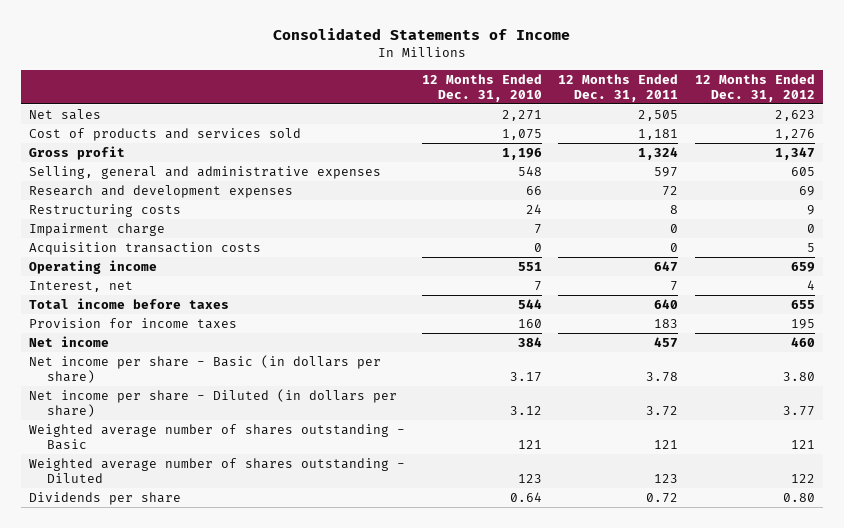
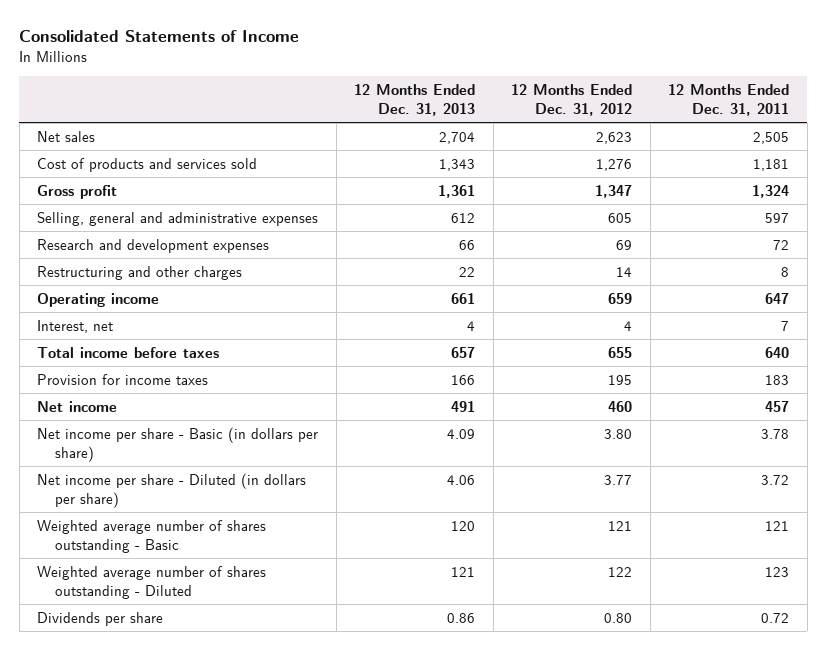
[421,73,542,102] 12 Months Ended Dec. 31, 2010 -> none
none -> [354,83,476,116] 12 Months Ended Dec. 31, 2013
[29,203,182,217] Restructuring costs -> none
[29,222,166,236] Impairment charge -> none
[29,241,262,255] Acquisition transaction costs -> none
none -> [37,265,243,280] Restructuring and other charges

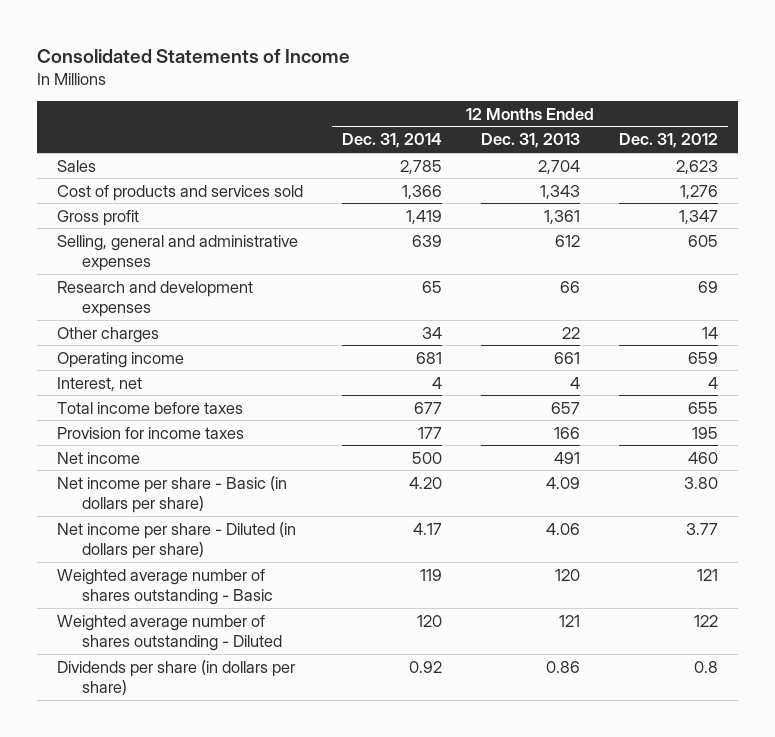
[668,83,790,116] 12 Months Ended Dec. 31, 2011 -> none
none -> [342,133,443,149] Dec. 31, 2014
[37,130,96,142] Net sales -> [56,159,96,172] Sales
[37,265,243,280] Restructuring and other charges -> [56,326,159,343] Other charges
[37,611,164,626] Dividends per share -> [56,659,295,696] Dividends per share (in dollars per share)
[604,612,633,623] 0.80 -> [694,660,719,673] 0.8

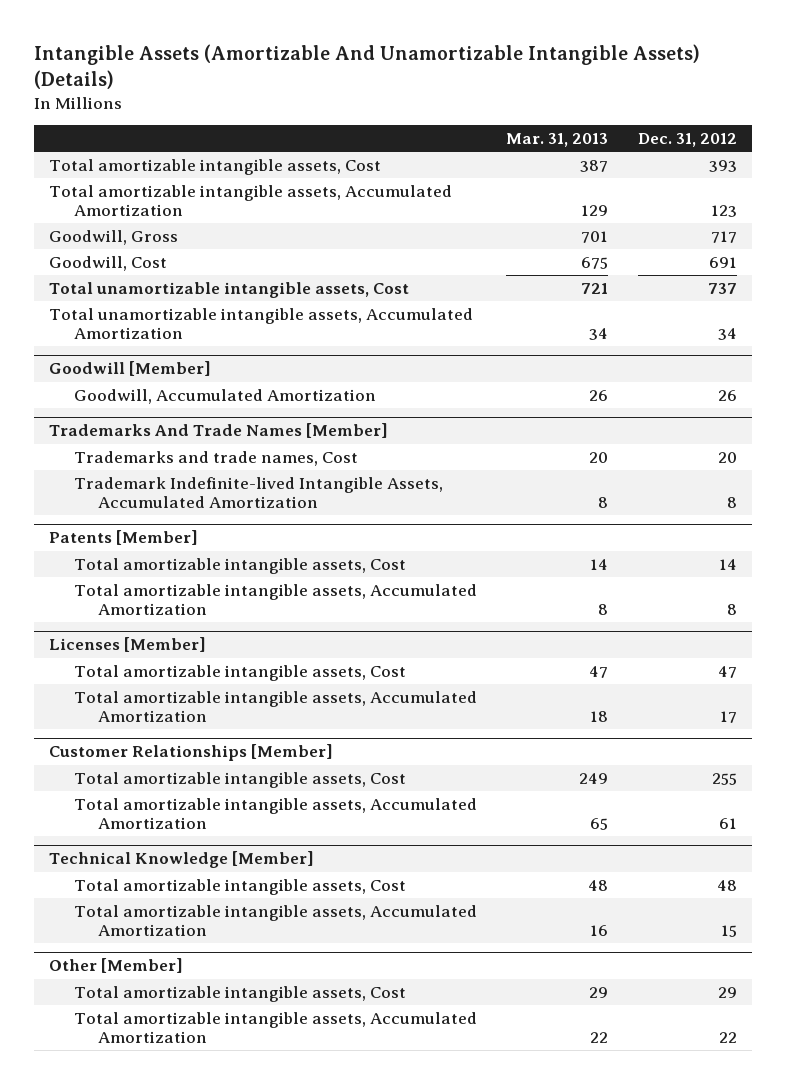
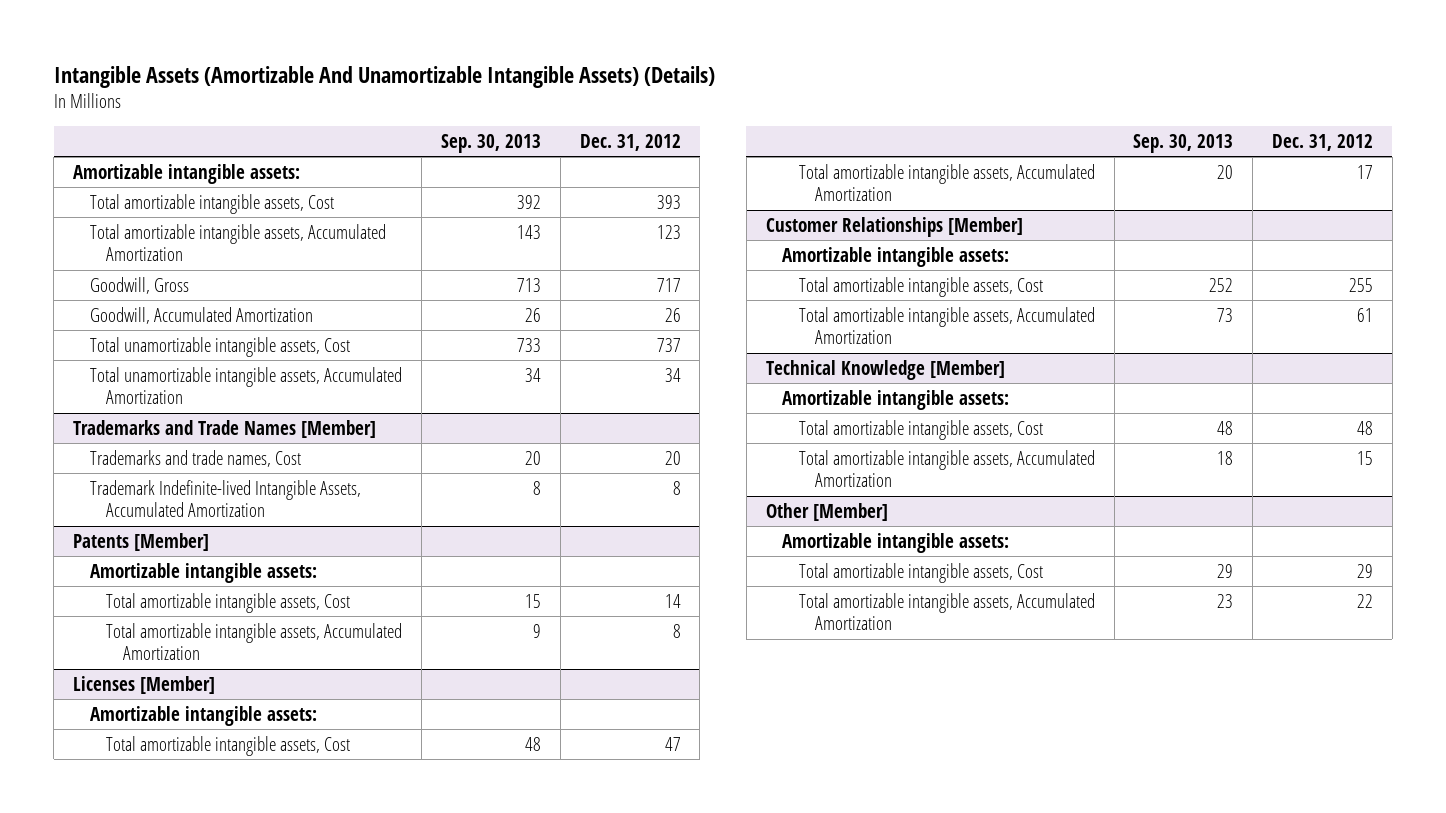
[506,133,609,148] Mar. 31, 2013 -> none
none -> [440,134,541,154] Sep. 30, 2013
none -> [73,163,301,184] Amortizable intangible assets:
[48,255,167,271] Goodwill, Cost -> none
none -> [89,306,313,324] Goodwill, Accumulated Amortization
[48,361,211,377] Goodwill [Member] -> none
[73,388,376,404] Goodwill, Accumulated Amortization -> none
[48,423,388,439] Trademarks And Trade Names [Member] -> [73,419,377,438] Trademarks and Trade Names [Member]
none -> [89,562,317,583] Amortizable intangible assets:
none -> [89,705,317,726] Amortizable intangible assets:
none -> [782,246,1010,267] Amortizable intangible assets:
none -> [782,389,1010,410] Amortizable intangible assets:
none -> [782,532,1010,553] Amortizable intangible assets:

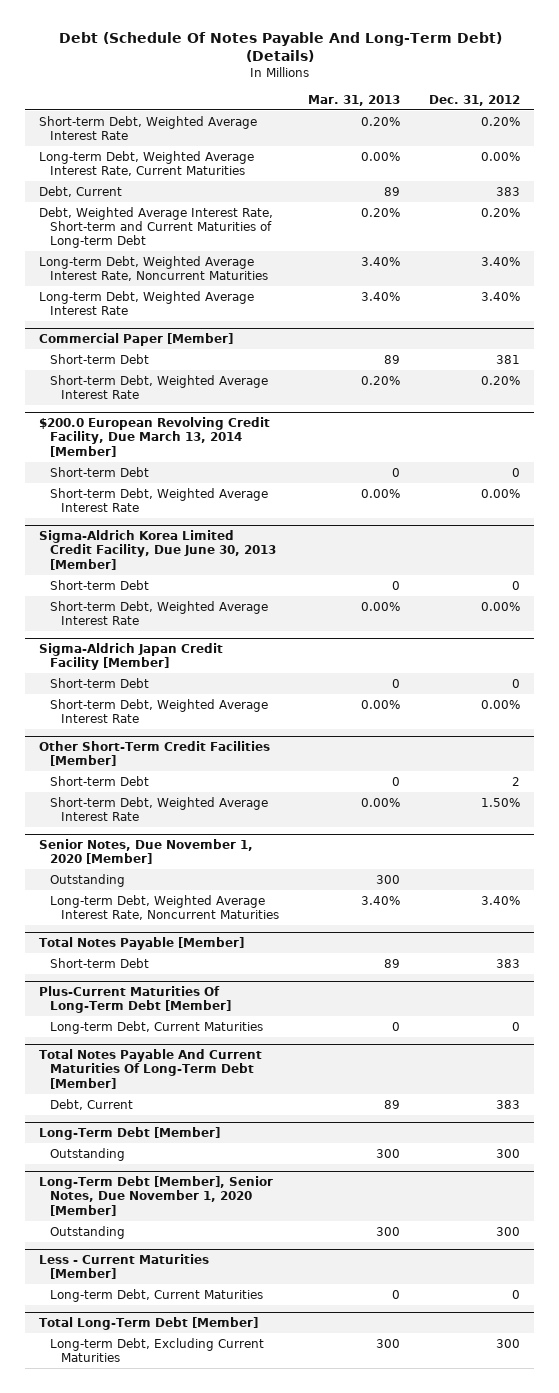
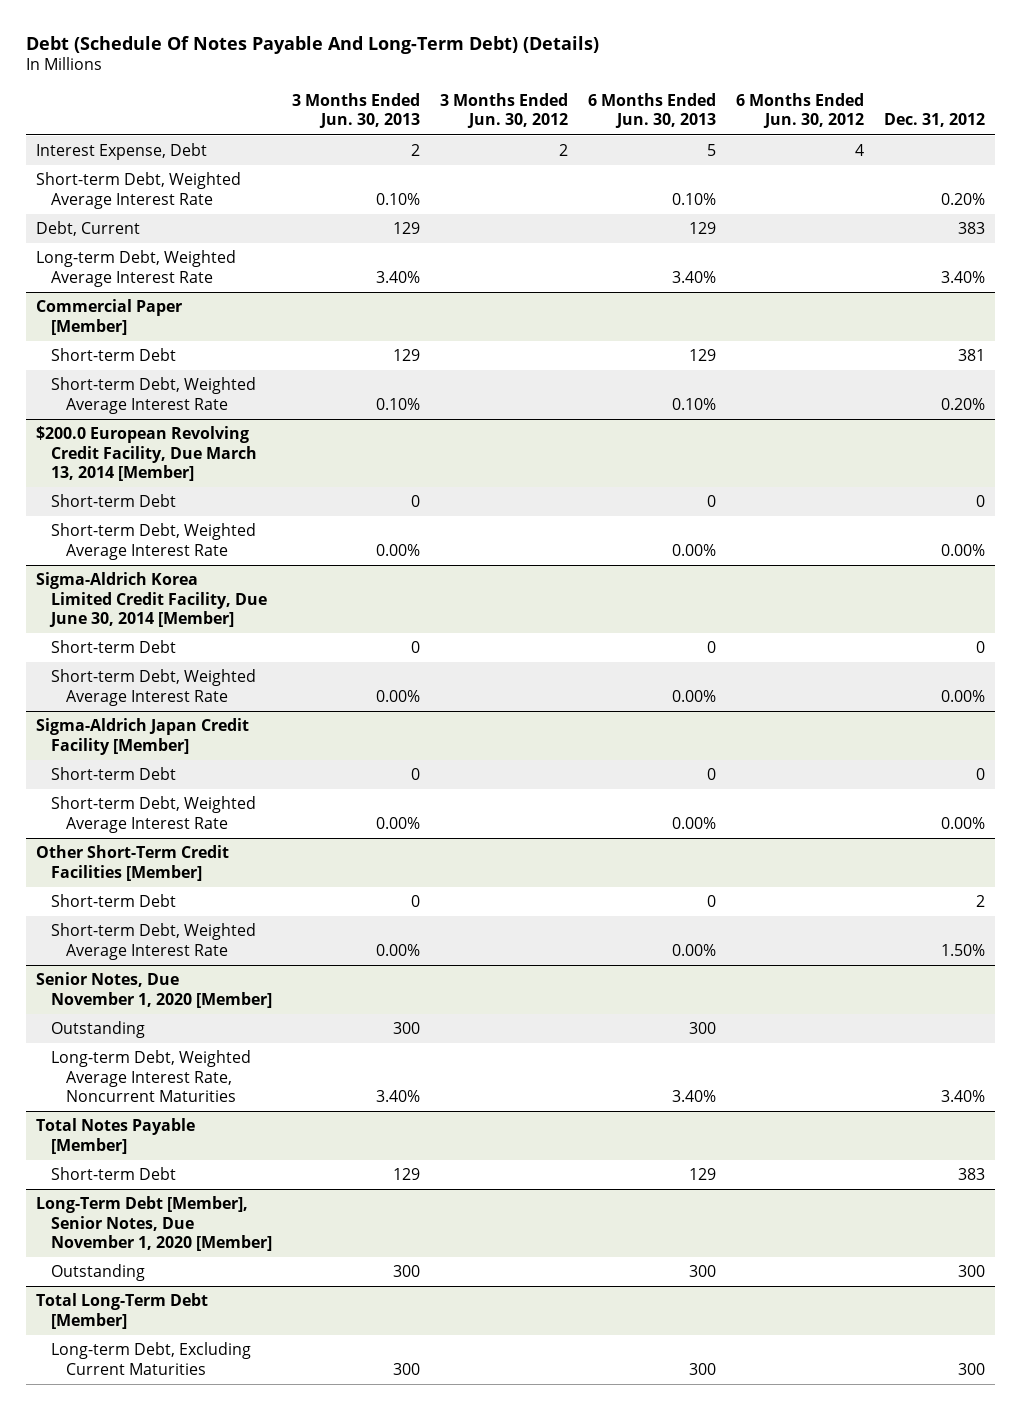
[308,94,401,106] Mar. 31, 2013 -> none
none -> [292,92,421,129] 3 Months Ended Jun. 30, 2013
none -> [440,92,569,129] 3 Months Ended Jun. 30, 2012
none -> [588,92,717,129] 6 Months Ended Jun. 30, 2013
none -> [736,92,865,129] 6 Months Ended Jun. 30, 2012
none -> [35,143,207,161] Interest Expense, Debt
[39,150,255,176] Long-term Debt, Weighted Average Interest Rate, Current Maturities -> none
[39,206,274,249] Debt, Weighted Average Interest Rate, Short-term and Current Maturities of Long-term Debt -> none
[39,255,269,281] Long-term Debt, Weighted Average Interest Rate, Noncurrent Maturities -> none
[39,529,277,570] Sigma-Aldrich Korea Limited Credit Facility, Due June 30, 2013 [Member] -> [35,572,268,628] Sigma-Aldrich Korea Limited Credit Facility, Due June 30, 2014 [Member]
[39,985,232,1014] Plus-Current Maturities Of Long-Term Debt [Member] -> none
[50,1020,264,1034] Long-term Debt, Current Maturities -> none
[39,1048,263,1089] Total Notes Payable And Current Maturities Of Long-Term Debt [Member] -> none
[50,1098,134,1110] Debt, Current -> none
[39,1126,221,1140] Long-Term Debt [Member] -> none
[50,1147,126,1161] Outstanding -> none
[39,1253,210,1280] Less - Current Maturities [Member] -> none
[50,1288,264,1302] Long-term Debt, Current Maturities -> none

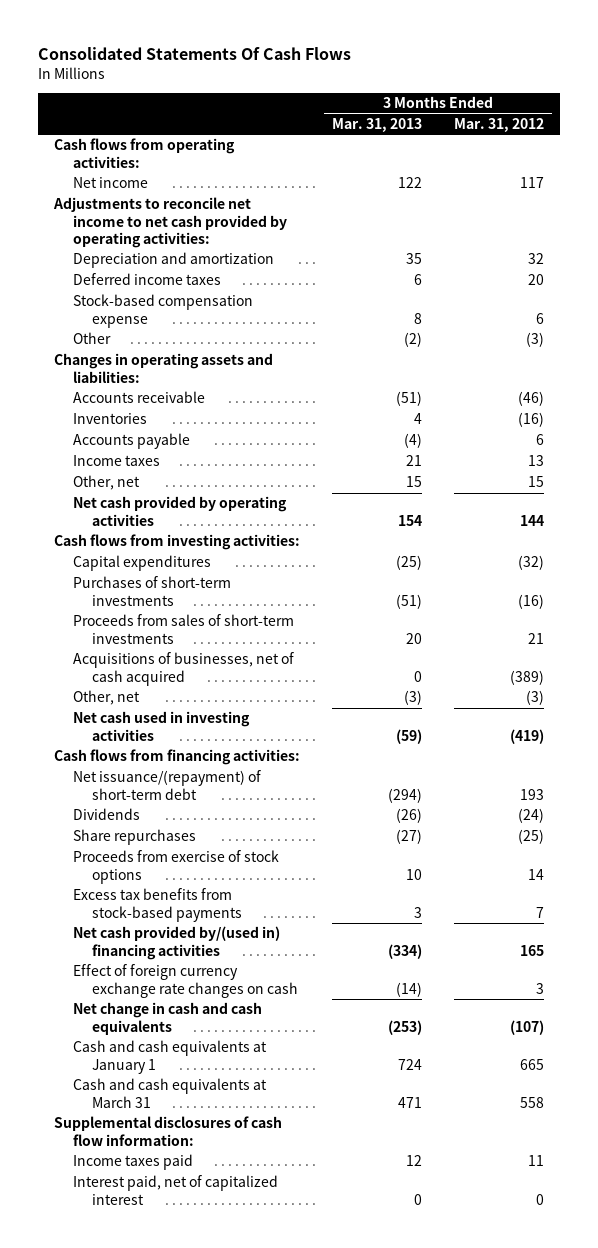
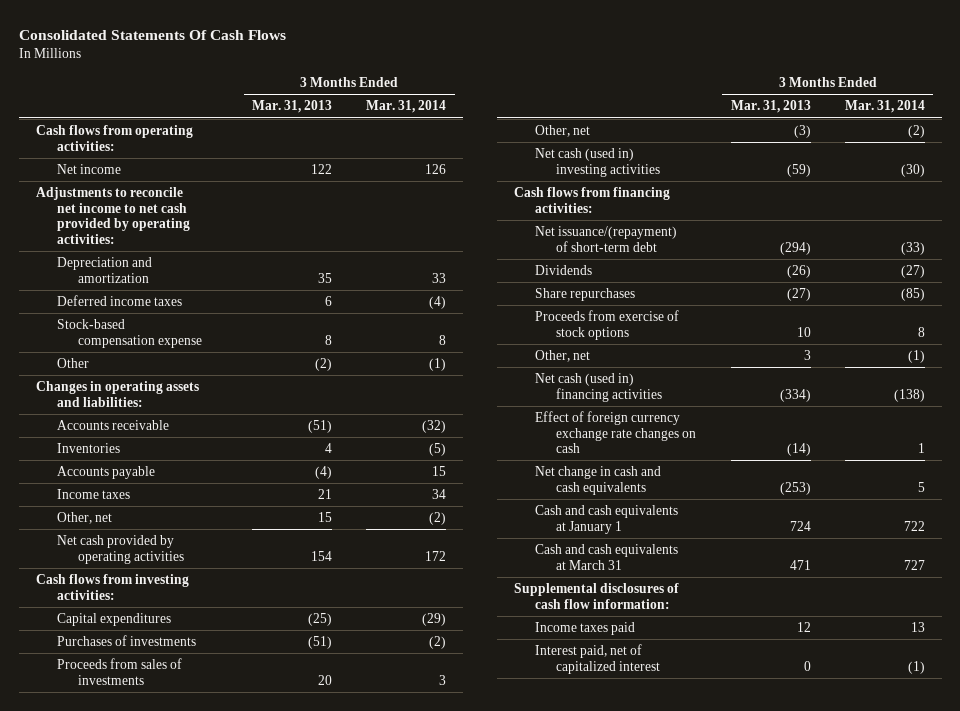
[453,118,544,133] Mar. 31, 2012 -> none
none -> [366,100,447,114] Mar. 31, 2014
[72,652,294,686] Acquisitions of businesses, net of cash acquired -> none
[72,576,231,606] Purchases of short-term investments -> [56,634,196,646] Purchases of investments
[72,614,294,644] Proceeds from sales of short-term investments -> [56,657,182,685] Proceeds from sales of investments
[72,711,250,741] Net cash used in investing activities -> [535,147,661,177] Net cash (used in) investing activities
[72,888,242,922] Excess tax benefits from stock-based payments -> [535,349,591,362] Other, net
[72,926,280,960] Net cash provided by/(used in) financing activities -> [535,372,663,402] Net cash (used in) financing activities

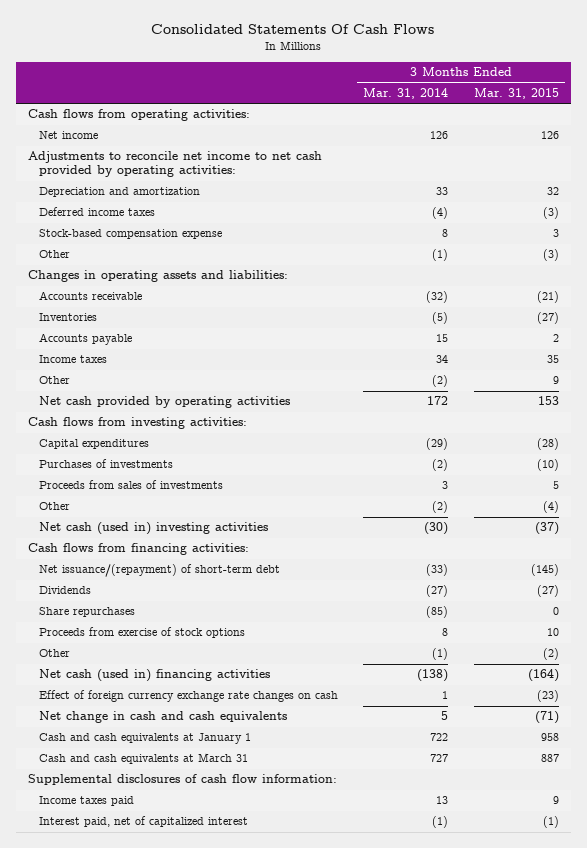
[252,100,333,114] Mar. 31, 2013 -> none
none -> [473,87,559,99] Mar. 31, 2015
[56,511,112,524] Other, net -> [39,376,71,385] Other
[535,124,591,137] Other, net -> [39,502,71,511] Other
[535,349,591,362] Other, net -> [39,649,71,658] Other

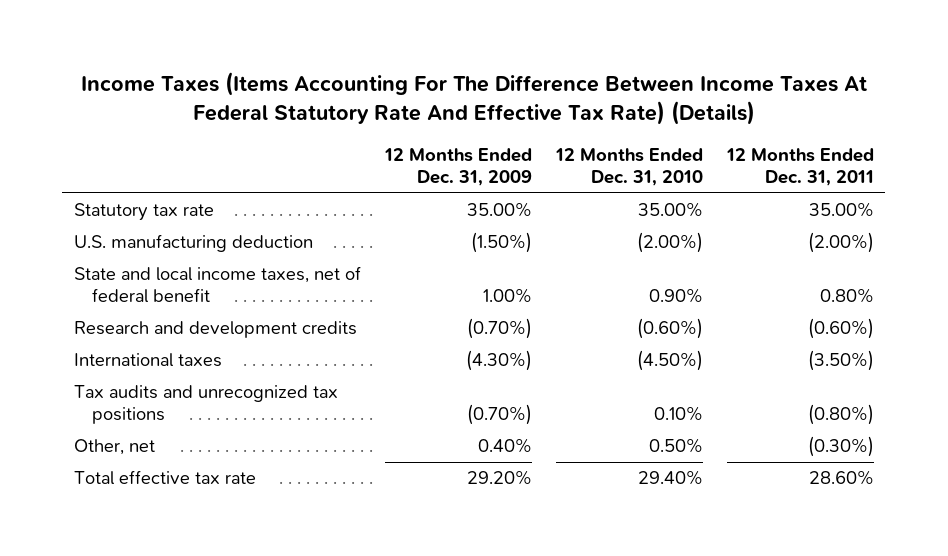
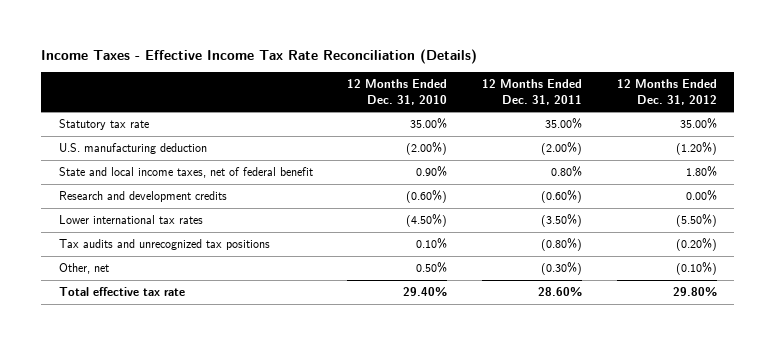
[80,72,867,126] Income Taxes (Items Accounting For The Difference Between Income Taxes At Federal Statutory Rate And Effective Tax Rate) (Details) -> [41,49,478,65] Income Taxes - Effective Income Tax Rate Reconciliation (Details)
[383,148,532,187] 12 Months Ended Dec. 31, 2009 -> none
none -> [616,79,717,105] 12 Months Ended Dec. 31, 2012
[74,353,223,368] International taxes -> [58,215,203,225] Lower international tax rates

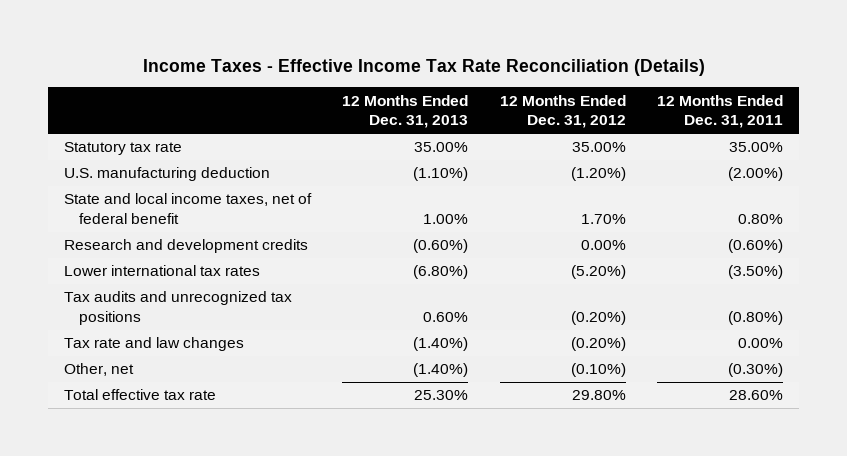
[347,79,448,105] 12 Months Ended Dec. 31, 2010 -> none
none -> [342,94,469,129] 12 Months Ended Dec. 31, 2013
[685,166,717,178] 1.80% -> [580,213,626,224] 1.70%
[675,214,717,228] (5.50%) -> [570,265,626,280] (5.20%)
none -> [63,337,244,352] Tax rate and law changes

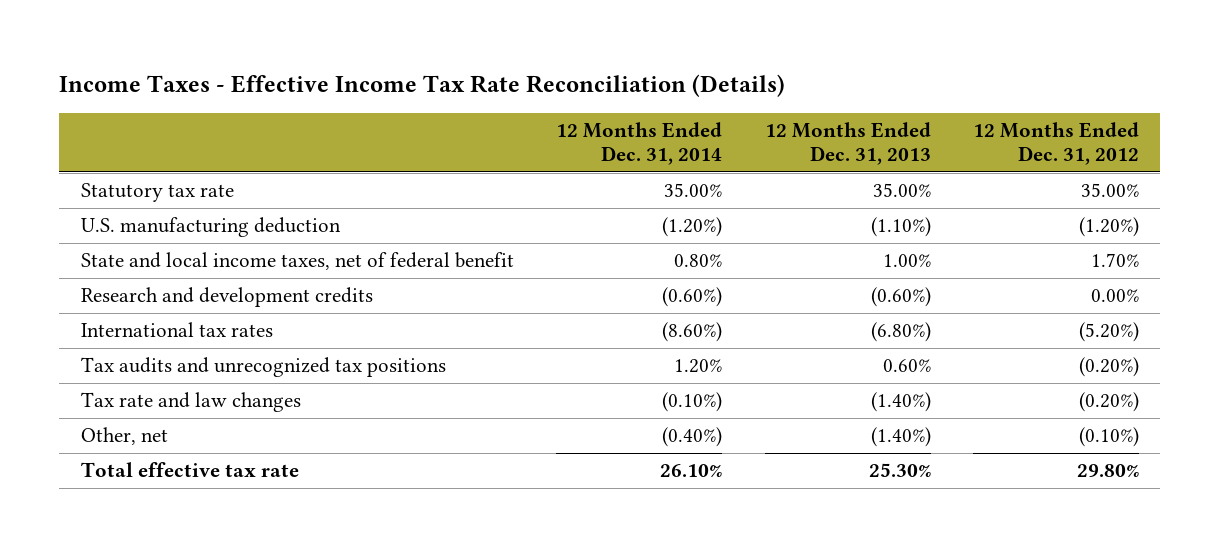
[657,94,784,129] 12 Months Ended Dec. 31, 2011 -> none
none -> [556,122,723,166] 12 Months Ended Dec. 31, 2014
[63,265,260,277] Lower international tax rates -> [80,322,273,338] International tax rates

